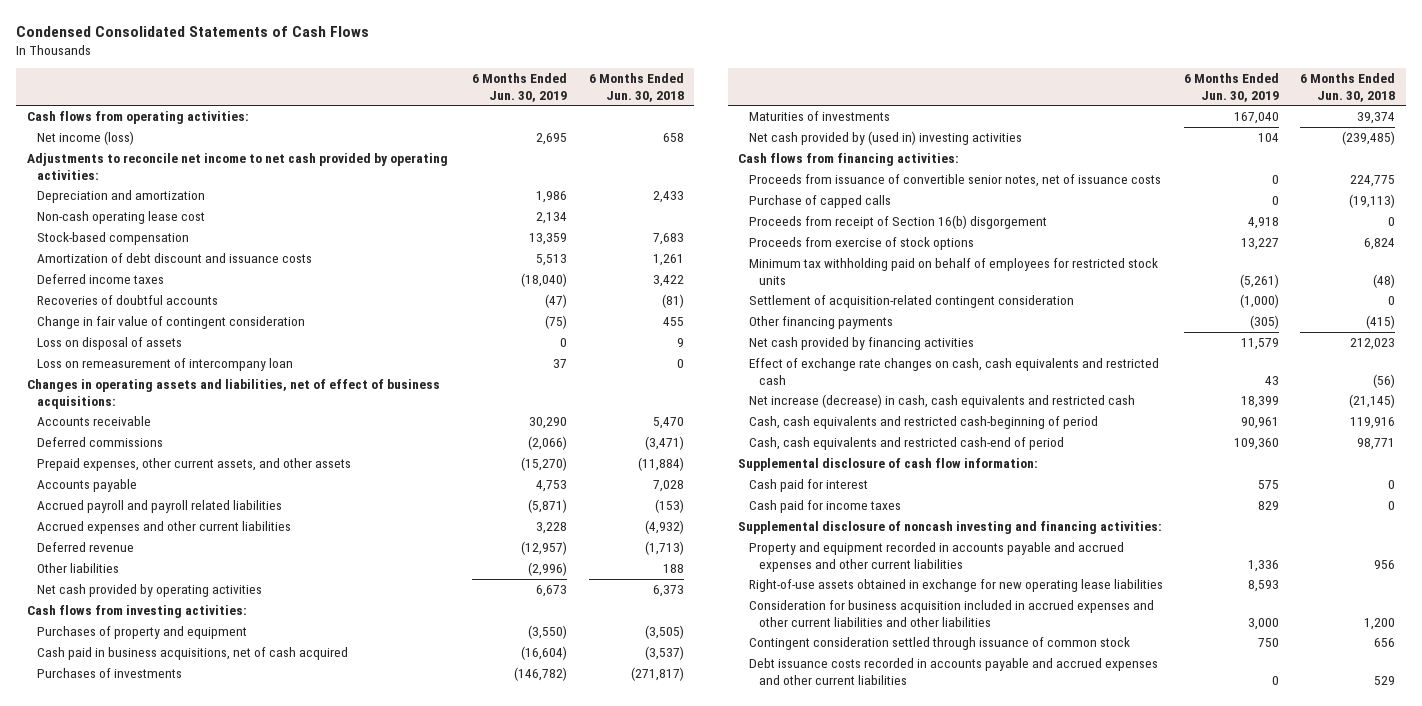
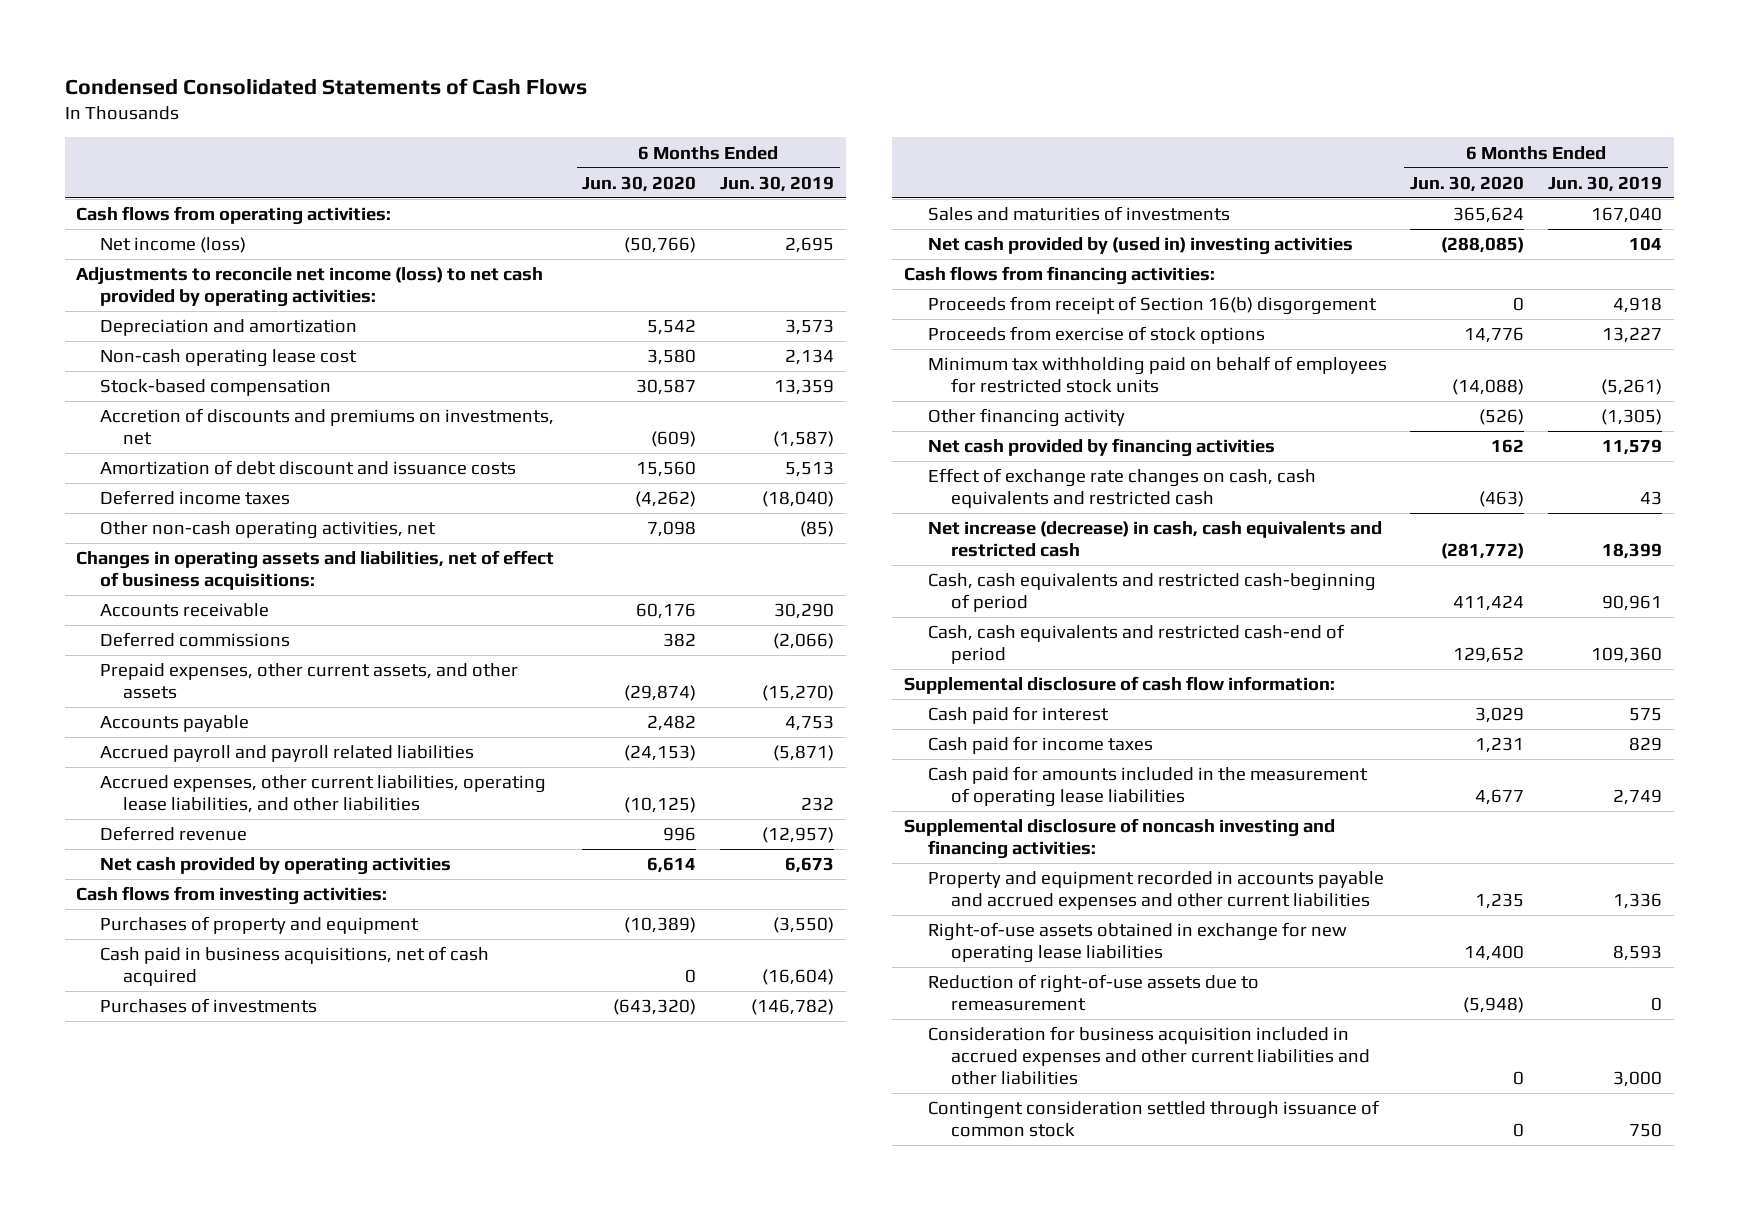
[588,73,684,102] 6 Months Ended Jun. 30, 2018 -> none
none -> [582,175,697,192] Jun. 30, 2020
[26,153,448,180] Adjustments to reconcile net income to net cash provided by operating activities: -> [76,267,544,307] Adjustments to reconcile net income (loss) to net cash provided by operating activities:
[536,191,568,204] 1,986 -> [784,319,834,336] 3,573
none -> [99,408,554,445] Accretion of discounts and premiums on investments, net
[37,295,219,306] Recoveries of doubtful accounts -> none
[37,316,306,330] Change in fair value of contingent consideration -> none
[37,337,183,351] Loss on disposal of assets -> none
[37,358,294,372] Loss on remeasurement of intercompany loan -> none
none -> [99,521,436,540] Other non-cash operating activities, net
[37,521,292,535] Accrued expenses and other current liabilities -> [99,775,546,813] Accrued expenses, other current liabilities, operating lease liabilities, and other liabilities
[536,522,568,535] 3,228 -> [800,796,834,811] 232
[37,563,120,574] Other liabilities -> none
[748,111,890,122] Maturities of investments -> [927,206,1230,222] Sales and maturities of investments
[748,174,1161,188] Proceeds from issuance of convertible senior notes, net of issuance costs -> none
[748,195,891,209] Purchase of capped calls -> none
[748,295,1074,309] Settlement of acquisition-related contingent consideration -> none
[748,316,893,330] Other financing payments -> [927,408,1125,428] Other financing activity
[1249,315,1279,330] (305) -> [1600,409,1662,426] (1,305)
none -> [927,766,1368,807] Cash paid for amounts included in the measurement of operating lease liabilities
none -> [927,974,1259,1011] Reduction of right-of-use assets due to remeasurement
[748,658,1158,685] Debt issuance costs recorded in accounts payable and accrued expenses and other current liabilities -> none

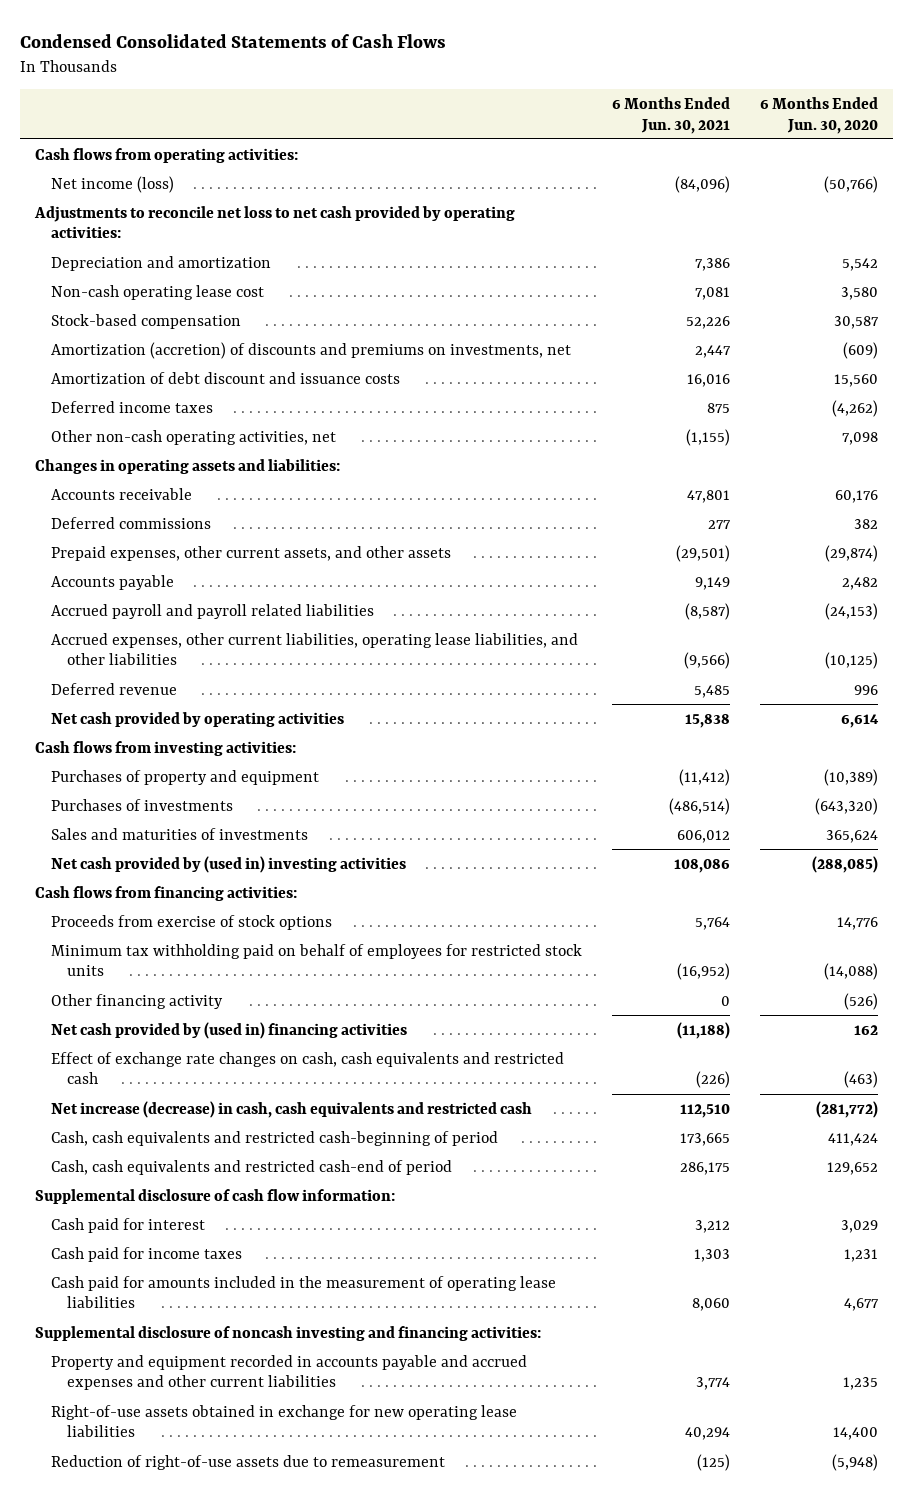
[719,175,834,192] Jun. 30, 2019 -> none
none -> [611,96,730,134] 6 Months Ended Jun. 30, 2021
[76,267,544,307] Adjustments to reconcile net income (loss) to net cash provided by operating activities: -> [34,205,516,239] Adjustments to reconcile net loss to net cash provided by operating activities:
[99,408,554,445] Accretion of discounts and premiums on investments, net -> [50,341,571,359] Amortization (accretion) of discounts and premiums on investments, net
[76,550,555,590] Changes in operating assets and liabilities, net of effect of business acquisitions: -> [35,458,341,474] Changes in operating assets and liabilities:
[99,946,489,986] Cash paid in business acquisitions, net of cash acquired -> none
[927,296,1377,316] Proceeds from receipt of Section 16(b) disgorgement -> none
[927,438,1275,458] Net cash provided by financing activities -> [50,1021,407,1039] Net cash provided by (used in) financing activities
[927,1026,1371,1085] Consideration for business acquisition included in accrued expenses and other current liabilities and other liabilities -> none
[927,1100,1380,1137] Contingent consideration settled through issuance of common stock -> none

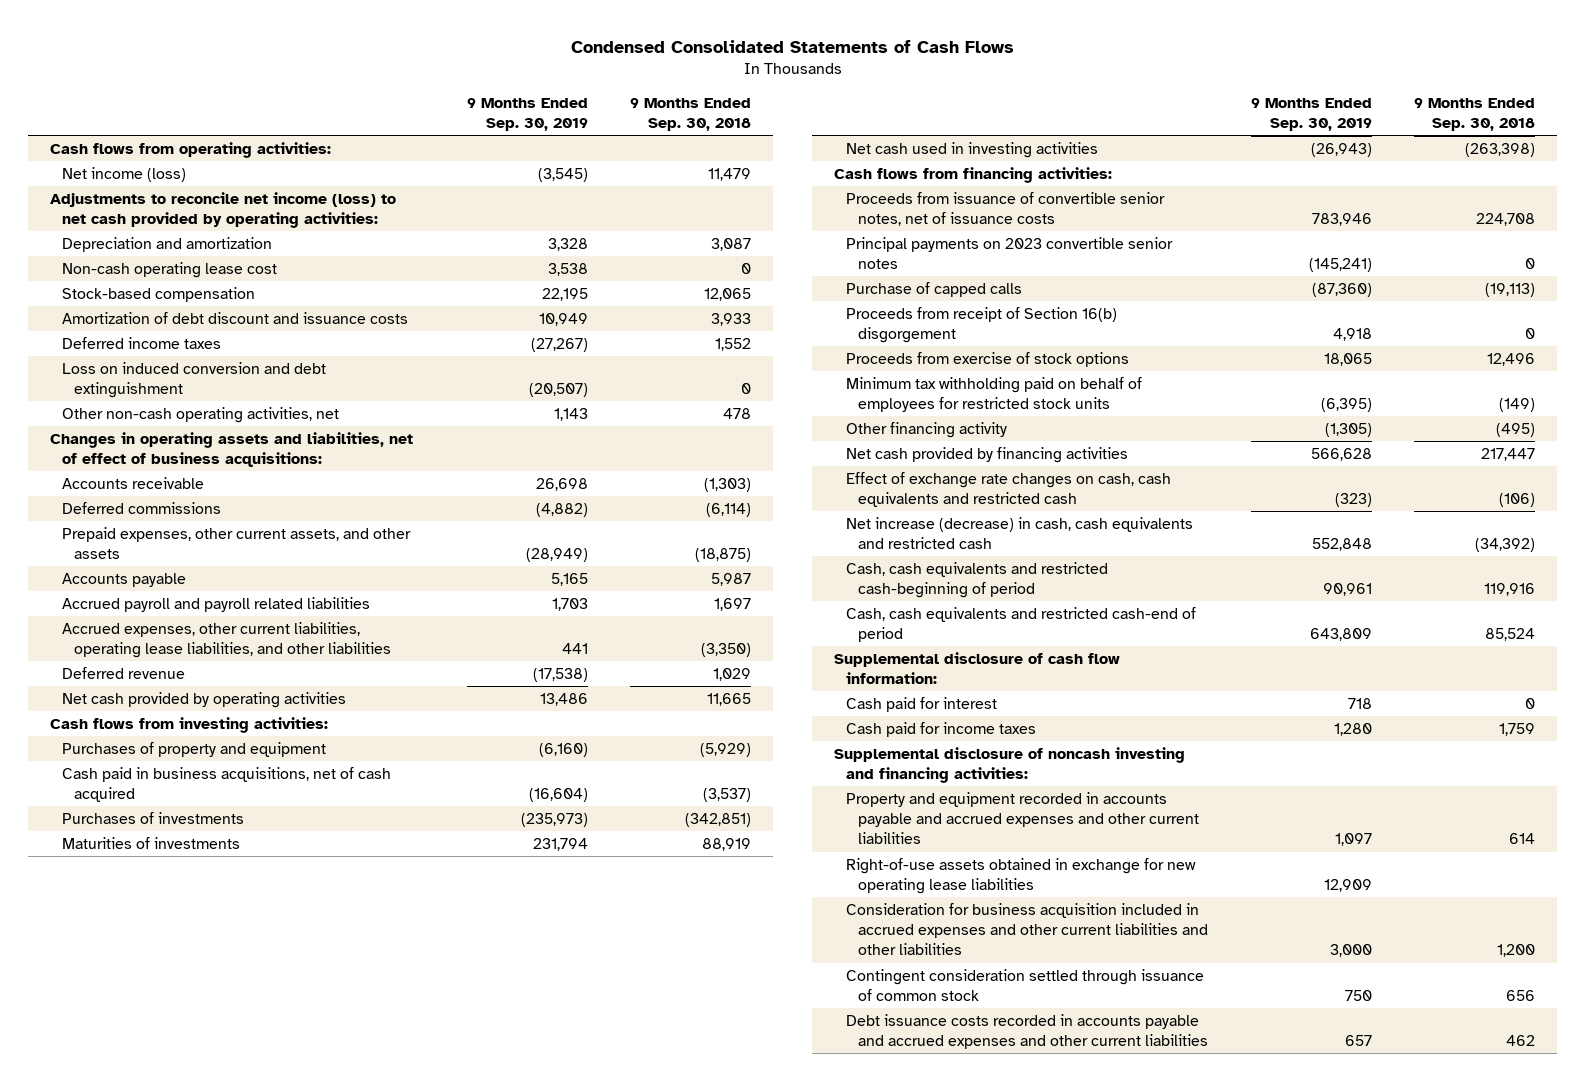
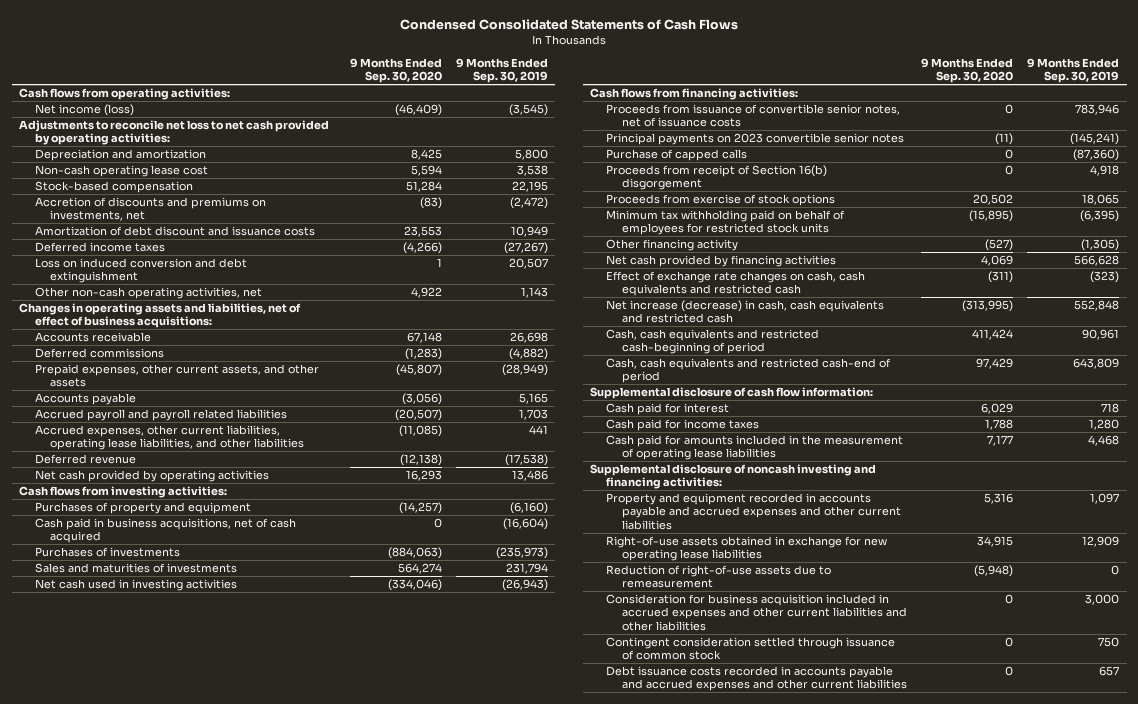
[630,98,752,132] 9 Months Ended Sep. 30, 2018 -> none
none -> [349,58,442,84] 9 Months Ended Sep. 30, 2020
[49,191,396,229] Adjustments to reconcile net income (loss) to net cash provided by operating activities: -> [19,120,330,146] Adjustments to reconcile net loss to net cash provided by operating activities:
[547,237,588,251] 3,328 -> [515,149,549,161] 5,800
none -> [34,197,266,222] Accretion of discounts and premiums on investments, net
[528,383,588,398] (20,507) -> [509,258,549,270] 20,507
[62,836,241,849] Maturities of investments -> [34,563,237,574] Sales and maturities of investments
none -> [605,435,903,461] Cash paid for amounts included in the measurement of operating lease liabilities
none -> [605,565,831,589] Reduction of right-of-use assets due to remeasurement

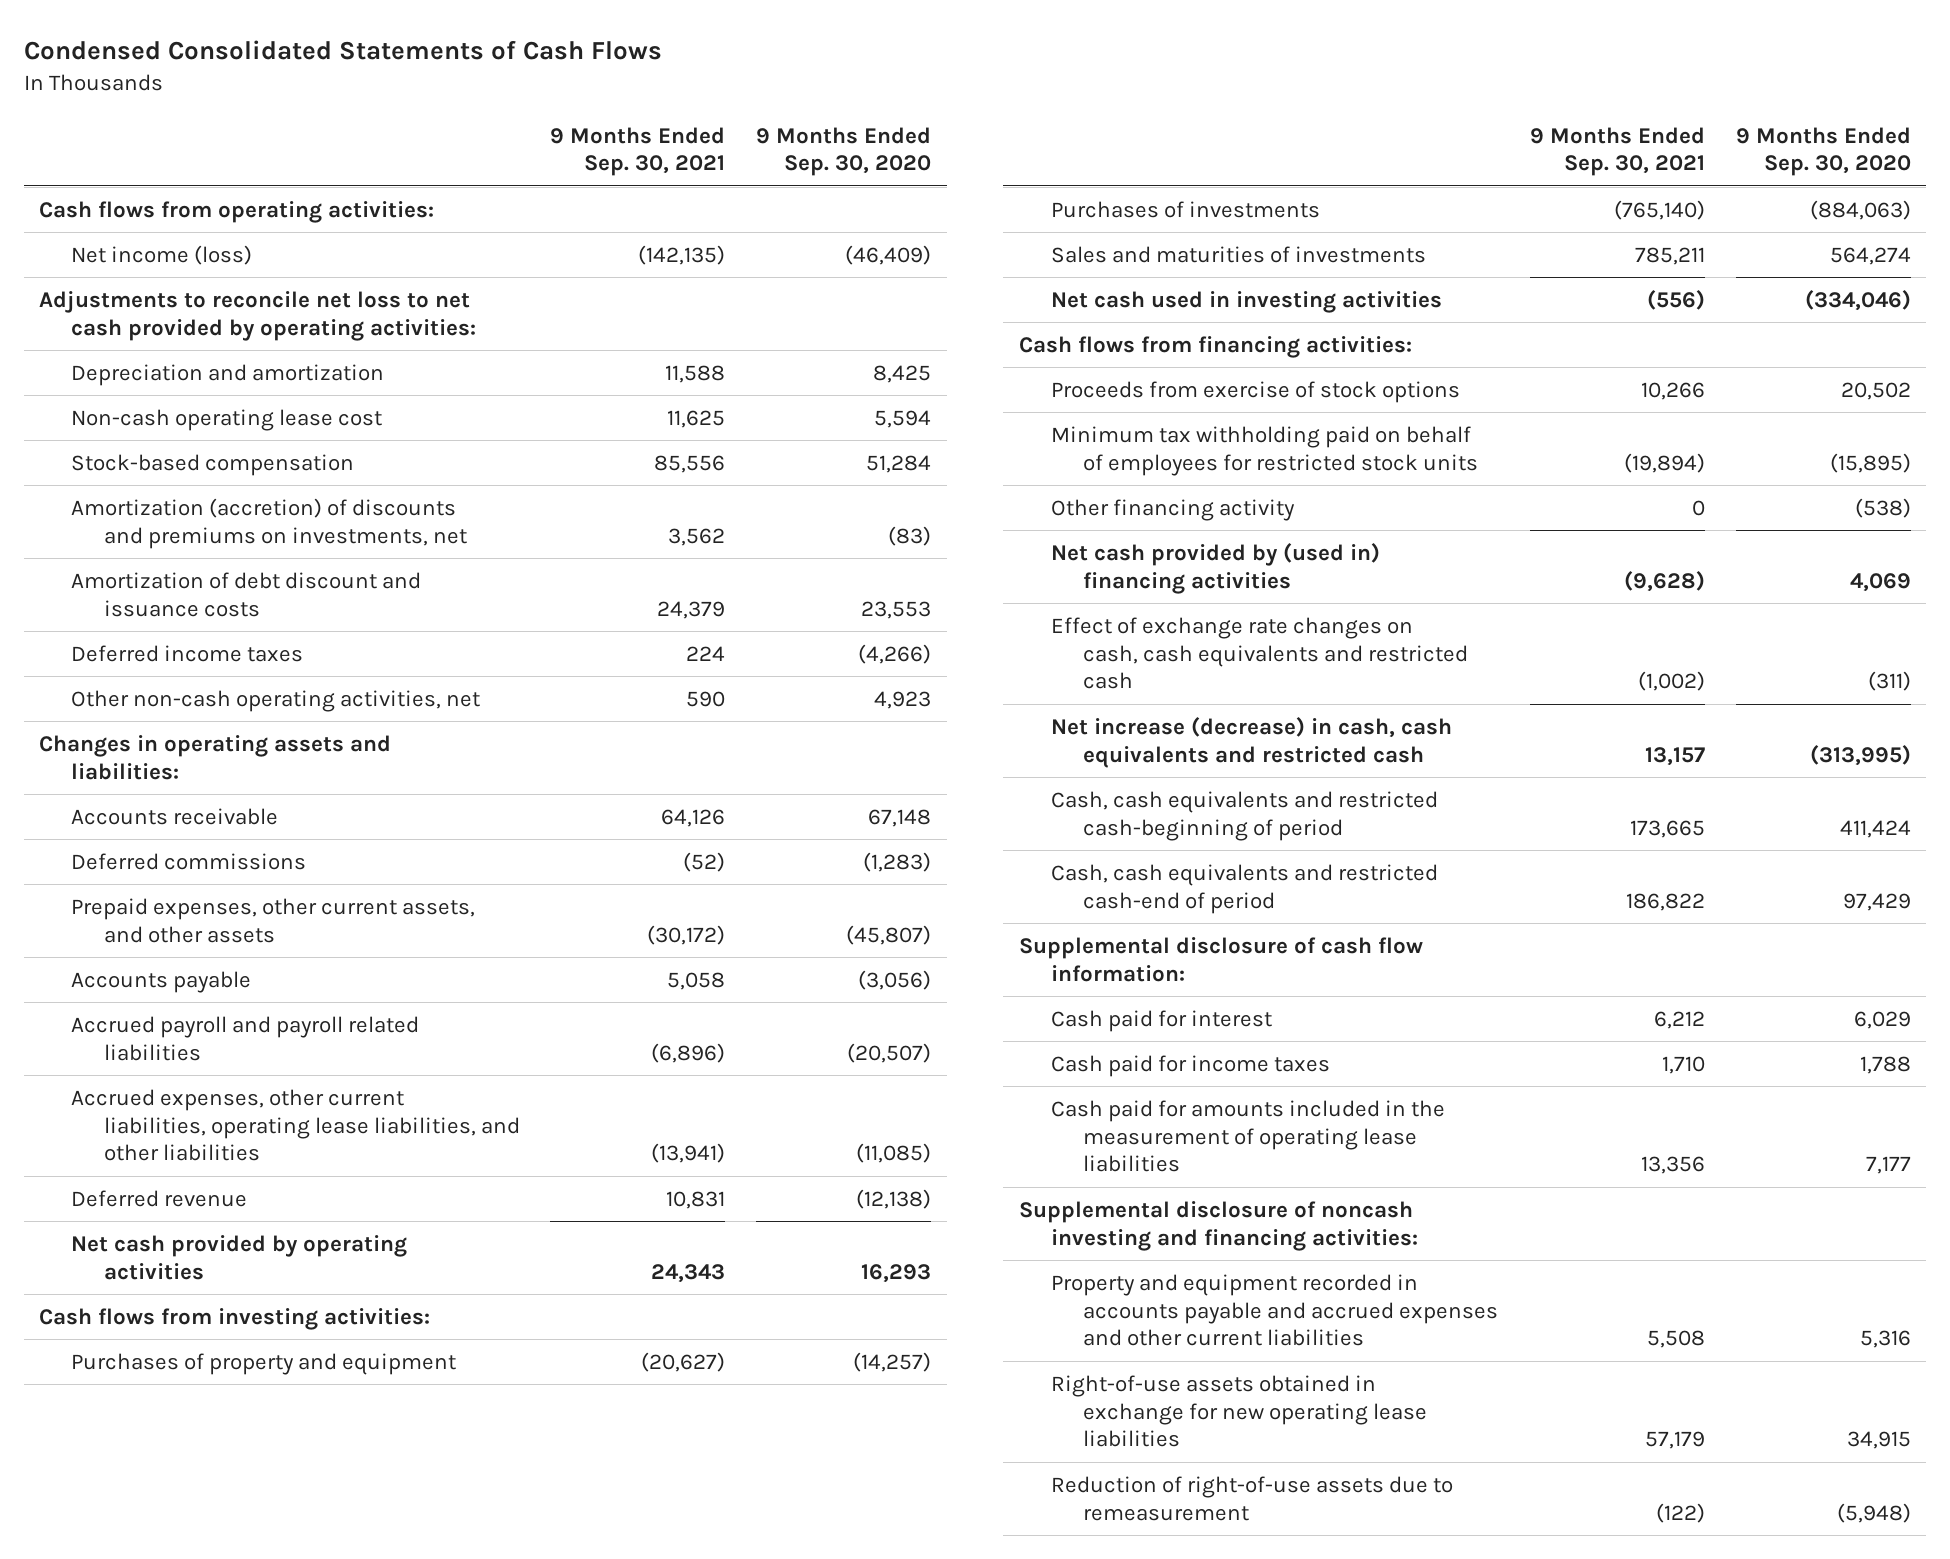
[456,58,549,84] 9 Months Ended Sep. 30, 2019 -> none
none -> [550,126,726,177] 9 Months Ended Sep. 30, 2021
[34,197,266,222] Accretion of discounts and premiums on investments, net -> [71,497,467,549] Amortization (accretion) of discounts and premiums on investments, net
[34,258,247,284] Loss on induced conversion and debt extinguishment -> none
[410,287,442,299] 4,922 -> [874,690,932,709] 4,923
[19,303,302,329] Changes in operating assets and liabilities, net of effect of business acquisitions: -> [39,734,392,780] Changes in operating assets and liabilities:
[34,518,296,544] Cash paid in business acquisitions, net of cash acquired -> none
[605,104,900,128] Proceeds from issuance of convertible senior notes, net of issuance costs -> none
[605,133,904,146] Principal payments on 2023 convertible senior notes -> none
[605,149,747,162] Purchase of capped calls -> none
[605,165,827,191] Proceeds from receipt of Section 16(b) disgorgement -> none
[984,239,1013,252] (527) -> [1854,497,1911,518] (538)
[605,255,836,268] Net cash provided by financing activities -> [1050,542,1380,594] Net cash provided by (used in) financing activities
[605,594,907,631] Consideration for business acquisition included in accrued expenses and other current liabilities and other liabilities -> none
[605,637,895,661] Contingent consideration settled through issuance of common stock -> none
[605,666,907,692] Debt issuance costs recorded in accounts payable and accrued expenses and other current liabilities -> none

